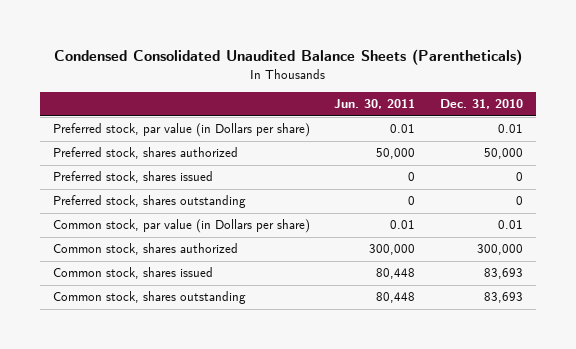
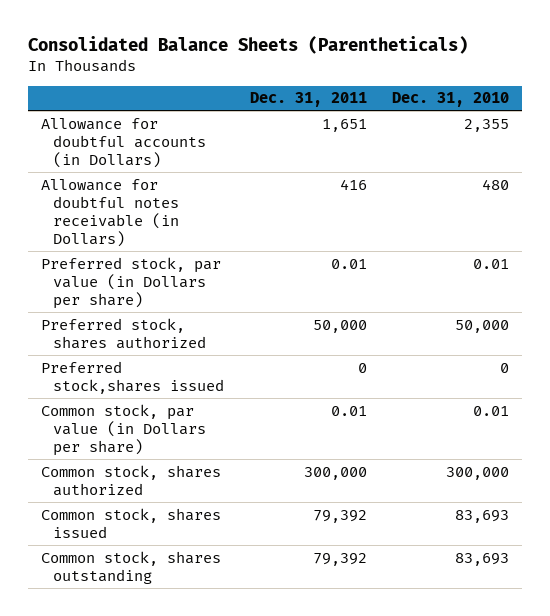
[53,48,522,65] Condensed Consolidated Unaudited Balance Sheets (Parentheticals) -> [27,35,468,54] Consolidated Balance Sheets (Parentheticals)
[334,99,416,110] Jun. 30, 2011 -> none
none -> [249,92,367,108] Dec. 31, 2011
none -> [40,117,207,168] Allowance for doubtful accounts (in Dollars)
none -> [40,178,180,247] Allowance for doubtful notes receivable (in Dollars)
[52,195,246,209] Preferred stock, shares outstanding -> none
[52,171,213,184] Preferred stock, shares issued -> [40,360,225,394] Preferred stock,shares issued

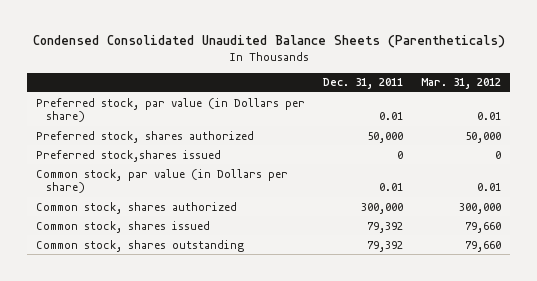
[27,35,468,54] Consolidated Balance Sheets (Parentheticals) -> [32,35,505,49] Condensed Consolidated Unaudited Balance Sheets (Parentheticals)
[392,92,510,108] Dec. 31, 2010 -> none
none -> [421,78,502,90] Mar. 31, 2012
[40,117,207,168] Allowance for doubtful accounts (in Dollars) -> none
[40,178,180,247] Allowance for doubtful notes receivable (in Dollars) -> none

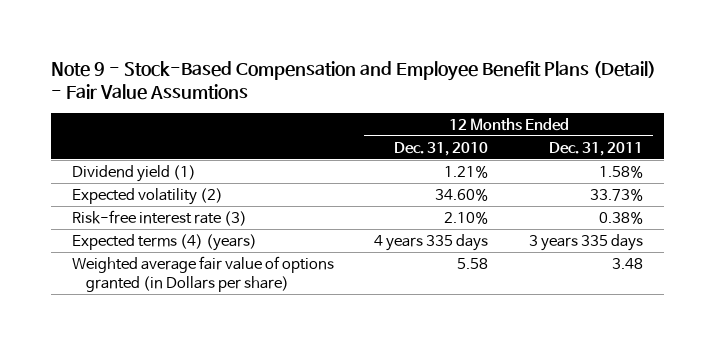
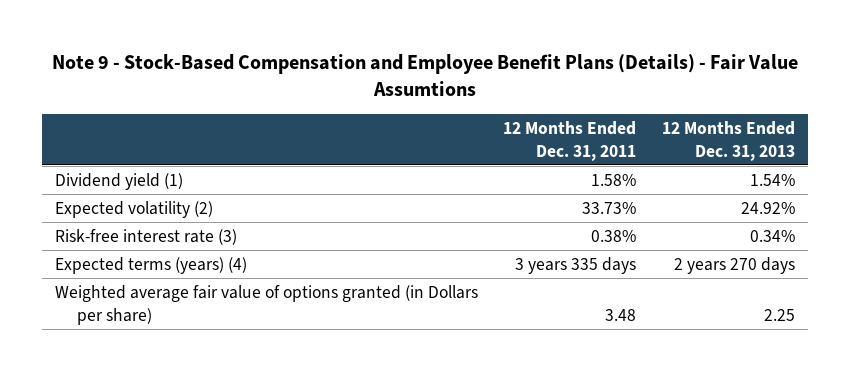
[51,60,657,101] Note 9 - Stock-Based Compensation and Employee Benefit Plans (Detail) - Fair Value Assumtions -> [51,54,798,97] Note 9 - Stock-Based Compensation and Employee Benefit Plans (Details) - Fair Value Assumtions
[394,141,489,156] Dec. 31, 2010 -> none
none -> [662,120,796,161] 12 Months Ended Dec. 31, 2013
[71,233,257,251] Expected terms (4) (years) -> [54,256,247,274] Expected terms (years) (4)

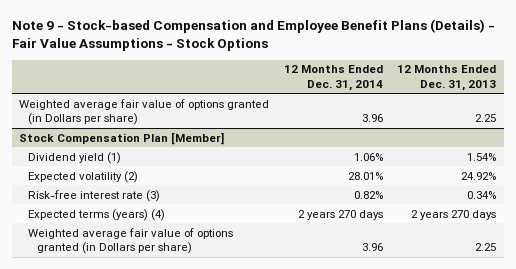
[51,54,798,97] Note 9 - Stock-Based Compensation and Employee Benefit Plans (Details) - Fair Value Assumtions -> [11,18,495,52] Note 9 - Stock-based Compensation and Employee Benefit Plans (Details) - Fair Value Assumptions - Stock Options
[503,120,637,161] 12 Months Ended Dec. 31, 2011 -> none
none -> [283,65,383,92] 12 Months Ended Dec. 31, 2014
none -> [19,98,270,126] Weighted average fair value of options granted (in Dollars per share)
none -> [19,131,225,145] Stock Compensation Plan [Member]

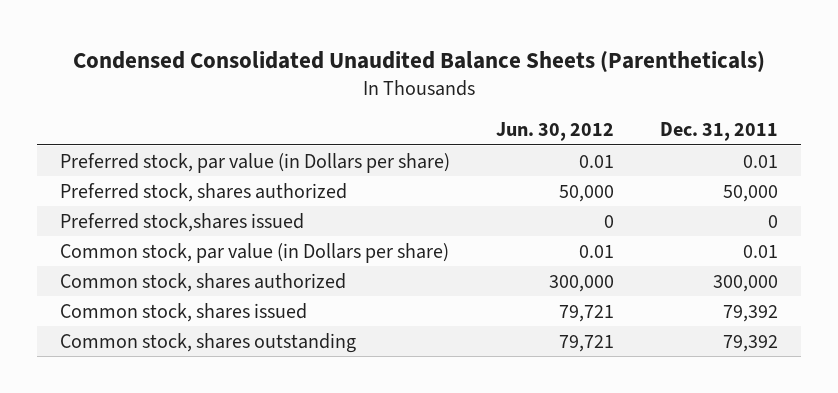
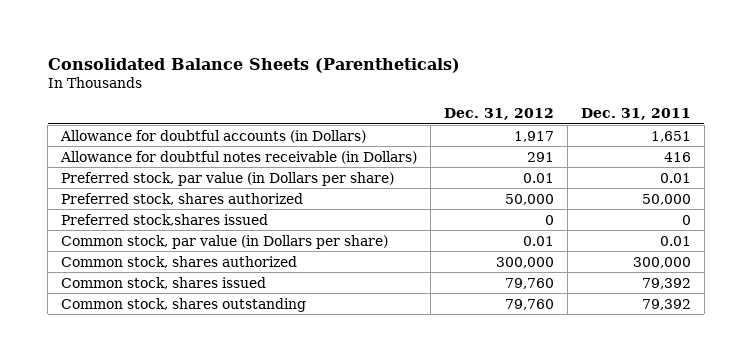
[72,50,765,73] Condensed Consolidated Unaudited Balance Sheets (Parentheticals) -> [47,57,460,73] Consolidated Balance Sheets (Parentheticals)
[495,122,614,142] Jun. 30, 2012 -> none
none -> [444,108,555,121] Dec. 31, 2012
none -> [60,129,367,143] Allowance for doubtful accounts (in Dollars)
none -> [60,150,418,164] Allowance for doubtful notes receivable (in Dollars)

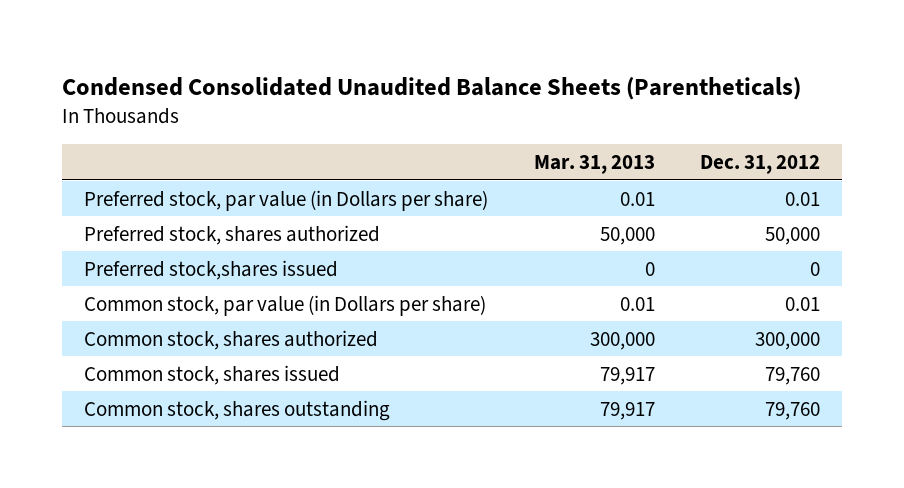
[47,57,460,73] Consolidated Balance Sheets (Parentheticals) -> [61,76,801,100] Condensed Consolidated Unaudited Balance Sheets (Parentheticals)
[580,108,691,121] Dec. 31, 2011 -> none
none -> [533,155,655,175] Mar. 31, 2013
[60,129,367,143] Allowance for doubtful accounts (in Dollars) -> none
[60,150,418,164] Allowance for doubtful notes receivable (in Dollars) -> none

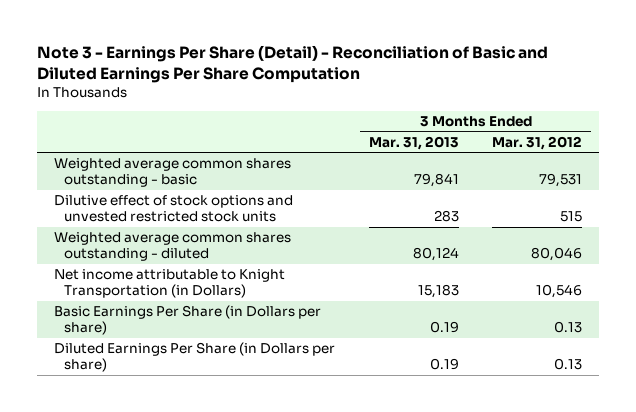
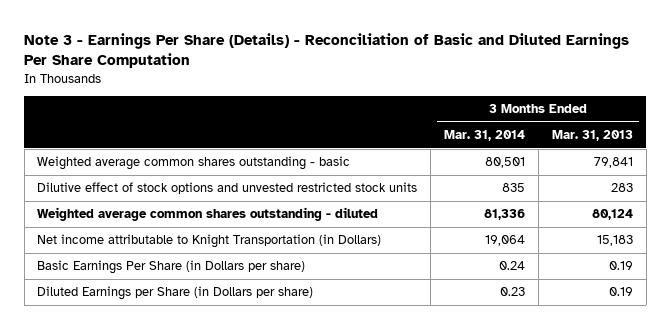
[37,45,549,84] Note 3 - Earnings Per Share (Detail) - Reconciliation of Basic and Diluted Earnings Per Share Computation -> [24,32,630,69] Note 3 - Earnings Per Share (Details) - Reconciliation of Basic and Diluted Earnings Per Share Computation
[492,135,583,150] Mar. 31, 2012 -> none
none -> [444,130,526,142] Mar. 31, 2014
[53,342,335,373] Diluted Earnings Per Share (in Dollars per share) -> [37,286,314,301] Diluted Earnings per Share (in Dollars per share)

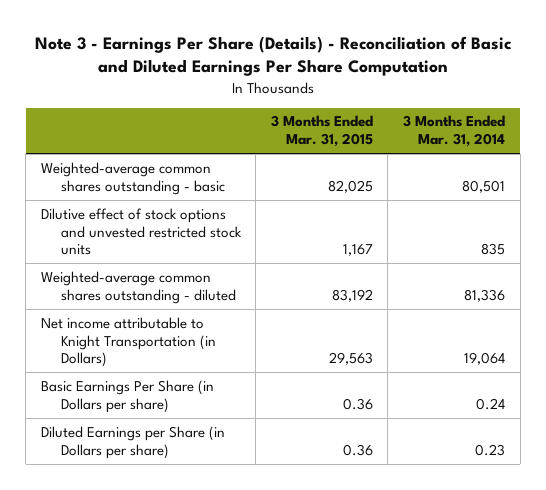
[551,130,633,142] Mar. 31, 2013 -> none
none -> [270,115,373,148] 3 Months Ended Mar. 31, 2015
[37,156,351,171] Weighted average common shares outstanding - basic -> [40,161,225,195] Weighted-average common shares outstanding - basic
[37,207,379,222] Weighted average common shares outstanding - diluted -> [40,270,236,304] Weighted-average common shares outstanding - diluted

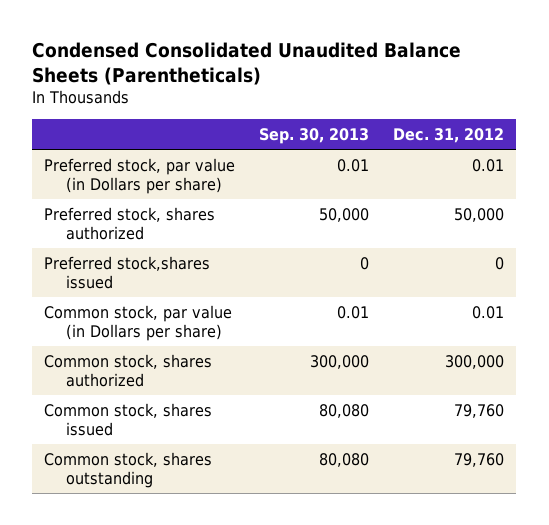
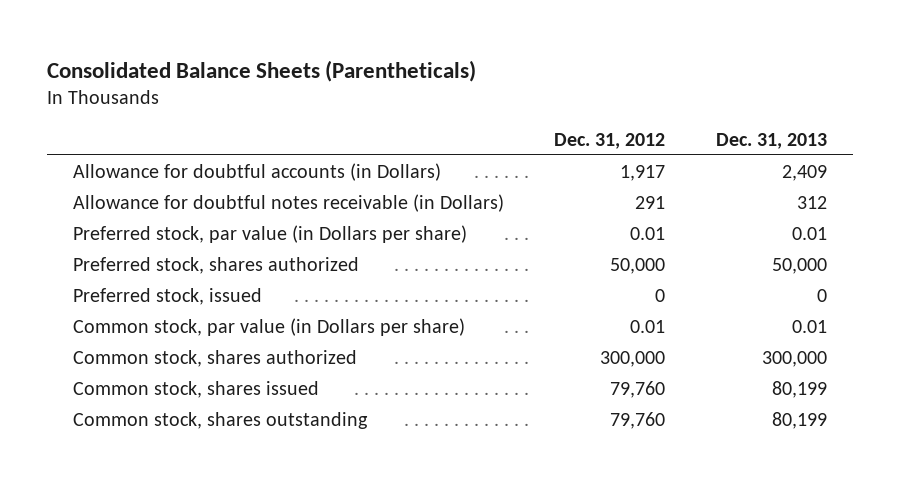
[32,41,462,85] Condensed Consolidated Unaudited Balance Sheets (Parentheticals) -> [47,59,477,82] Consolidated Balance Sheets (Parentheticals)
[259,128,370,145] Sep. 30, 2013 -> none
none -> [716,132,828,149] Dec. 31, 2013
none -> [72,162,441,181] Allowance for doubtful accounts (in Dollars)
none -> [72,193,504,212] Allowance for doubtful notes receivable (in Dollars)
[44,255,211,290] Preferred stock,shares issued -> [72,287,262,305] Preferred stock, issued

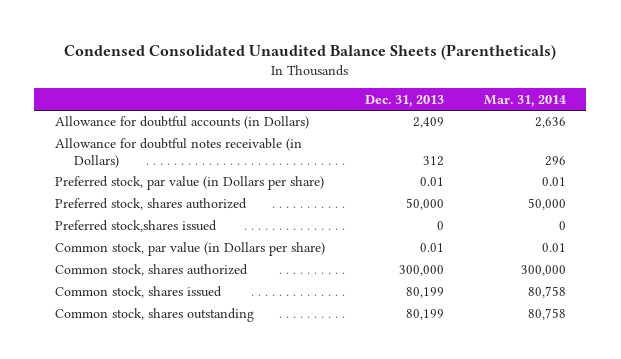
[47,59,477,82] Consolidated Balance Sheets (Parentheticals) -> [64,43,557,60] Condensed Consolidated Unaudited Balance Sheets (Parentheticals)
[554,132,666,149] Dec. 31, 2012 -> none
none -> [484,94,567,107] Mar. 31, 2014
[72,287,262,305] Preferred stock, issued -> [54,220,217,233] Preferred stock,shares issued

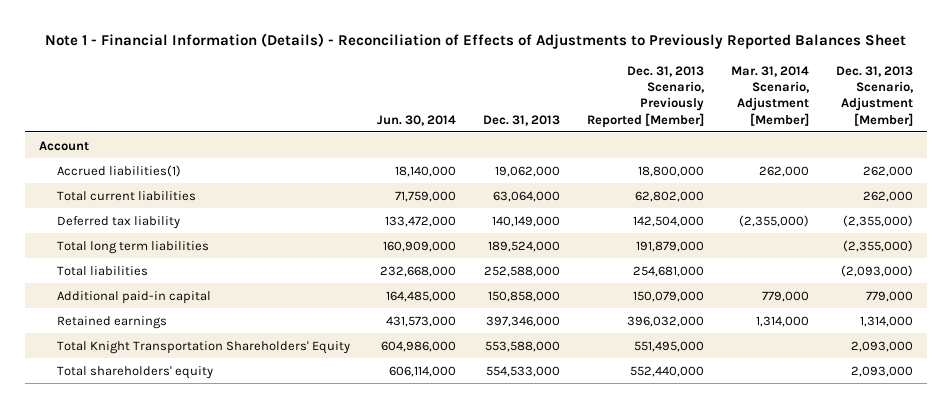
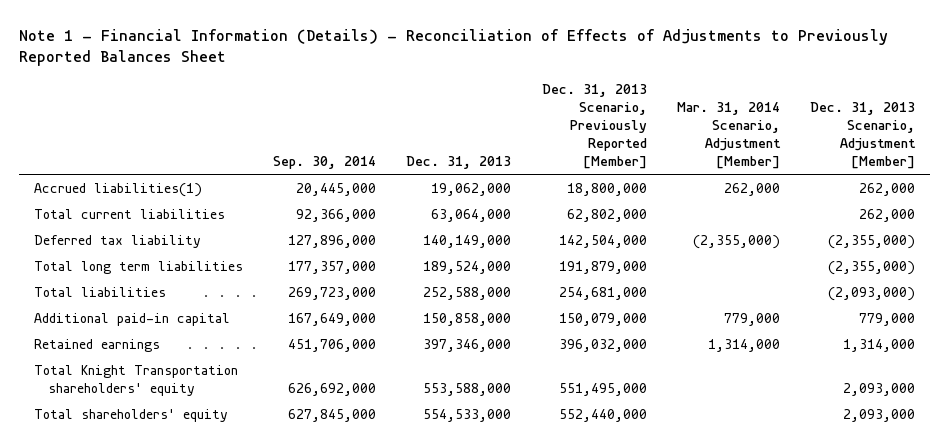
[377,114,457,126] Jun. 30, 2014 -> none
none -> [273,155,377,169] Sep. 30, 2014
[38,140,89,151] Account -> none
[56,340,350,354] Total Knight Transportation Shareholders' Equity -> [33,364,238,396] Total Knight Transportation shareholders' equity

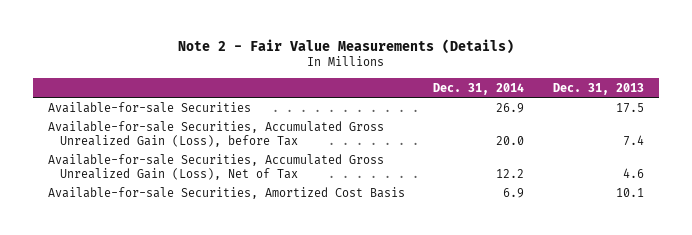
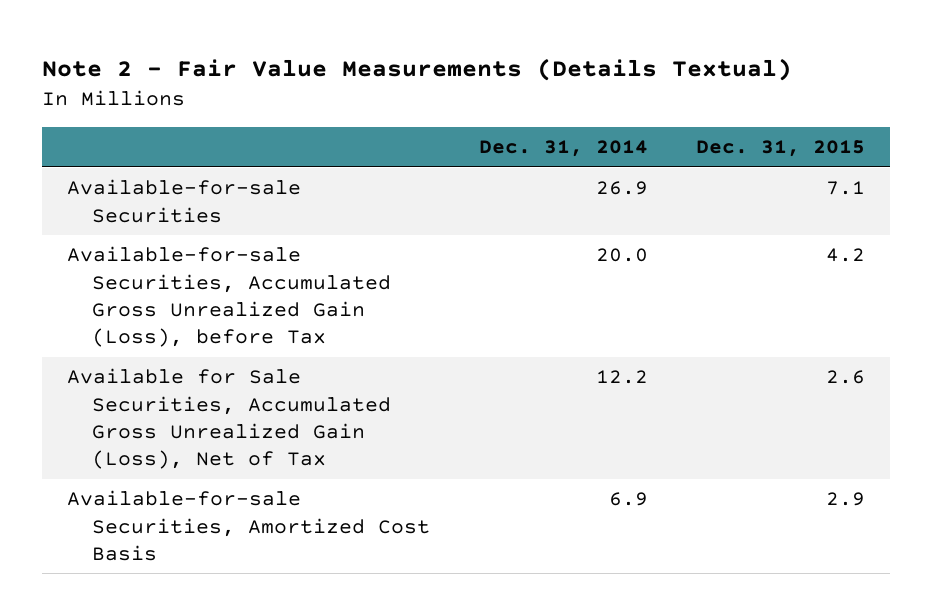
[177,38,514,54] Note 2 - Fair Value Measurements (Details) -> [42,57,793,81] Note 2 - Fair Value Measurements (Details Textual)
[553,82,645,95] Dec. 31, 2013 -> none
none -> [696,140,866,158] Dec. 31, 2015
[47,153,384,180] Available-for-sale Securities, Accumulated Gross Unrealized Gain (Loss), Net of Tax -> [66,368,391,470] Available for Sale Securities, Accumulated Gross Unrealized Gain (Loss), Net of Tax

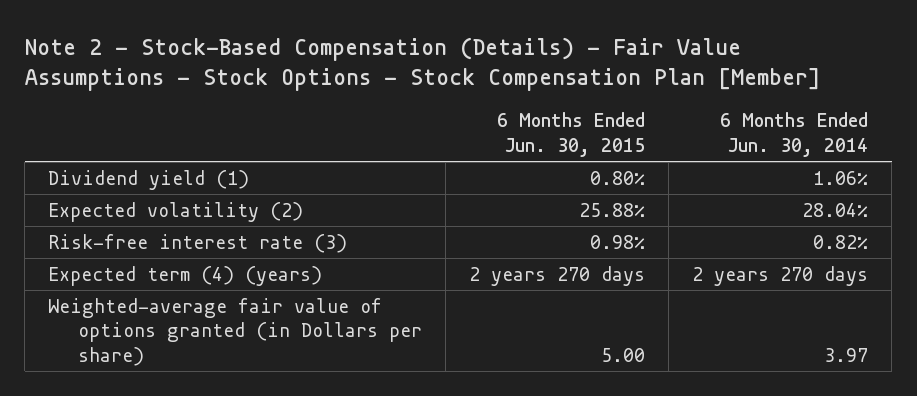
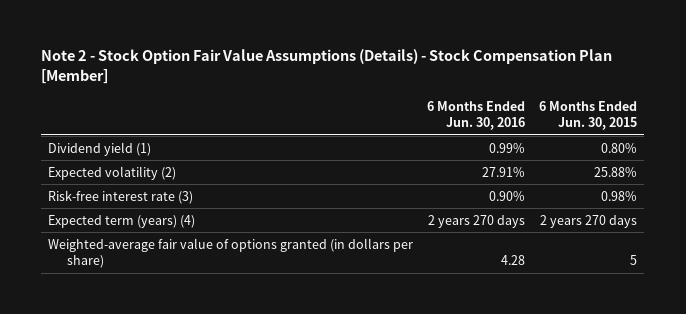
[24,36,820,91] Note 2 - Stock-Based Compensation (Details) - Fair Value Assumptions - Stock Options - Stock Compensation Plan [Member] -> [41,49,613,85] Note 2 - Stock Option Fair Value Assumptions (Details) - Stock Compensation Plan [Member]
[720,112,869,157] 6 Months Ended Jun. 30, 2014 -> none
none -> [427,100,526,131] 6 Months Ended Jun. 30, 2016
[48,265,323,286] Expected term (4) (years) -> [48,214,196,228] Expected term (years) (4)
[48,297,422,366] Weighted-average fair value of options granted (in Dollars per share) -> [48,237,414,269] Weighted-average fair value of options granted (in dollars per share)
[600,347,645,362] 5.00 -> [630,255,638,266] 5

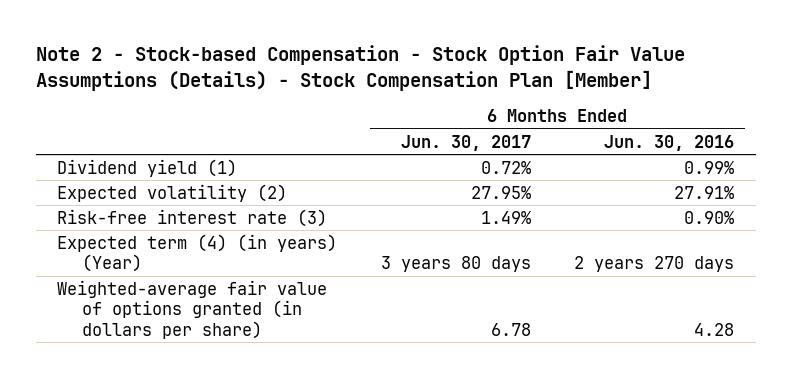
[41,49,613,85] Note 2 - Stock Option Fair Value Assumptions (Details) - Stock Compensation Plan [Member] -> [35,45,685,92] Note 2 - Stock-based Compensation - Stock Option Fair Value Assumptions (Details) - Stock Compensation Plan [Member]
[539,100,638,131] 6 Months Ended Jun. 30, 2015 -> none
none -> [400,134,531,151] Jun. 30, 2017
[48,214,196,228] Expected term (years) (4) -> [57,233,338,273] Expected term (4) (in years) (Year)

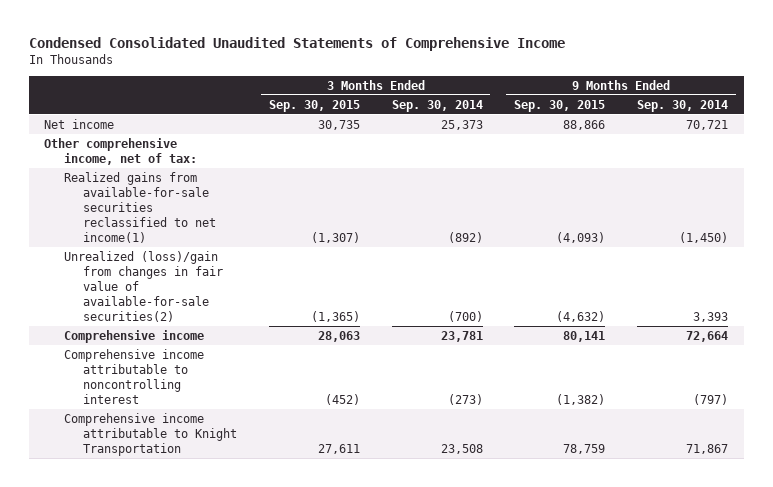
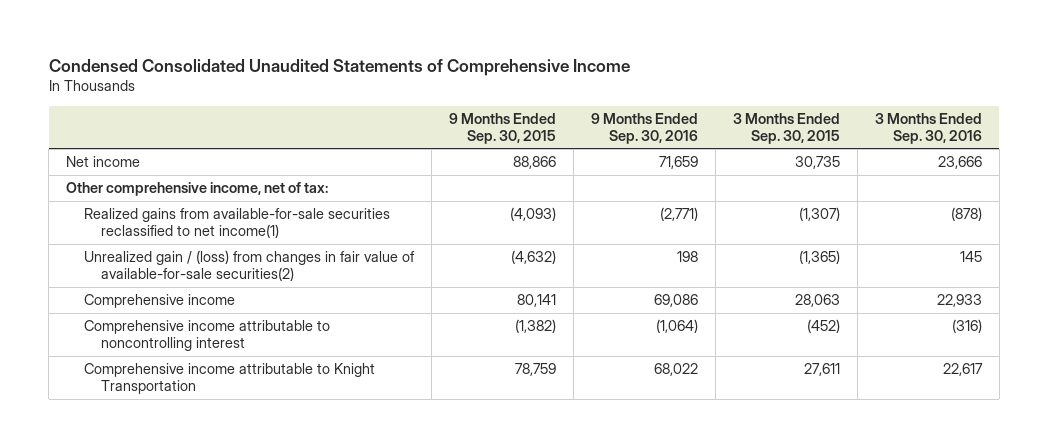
[391,99,483,112] Sep. 30, 2014 -> none
[637,99,729,112] Sep. 30, 2014 -> none
none -> [590,113,698,144] 9 Months Ended Sep. 30, 2016
none -> [874,113,982,144] 3 Months Ended Sep. 30, 2016
[63,250,224,322] Unrealized (loss)/gain from changes in fair value of available-for-sale securities(2) -> [83,250,415,282] Unrealized gain / (loss) from changes in fair value of available-for-sale securities(2)

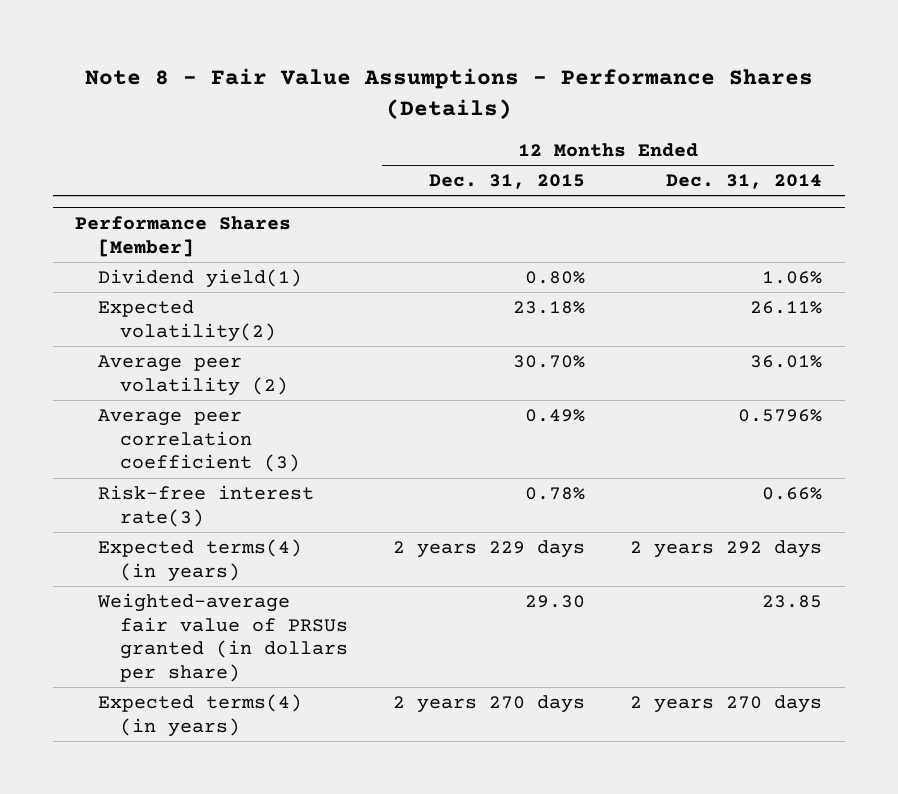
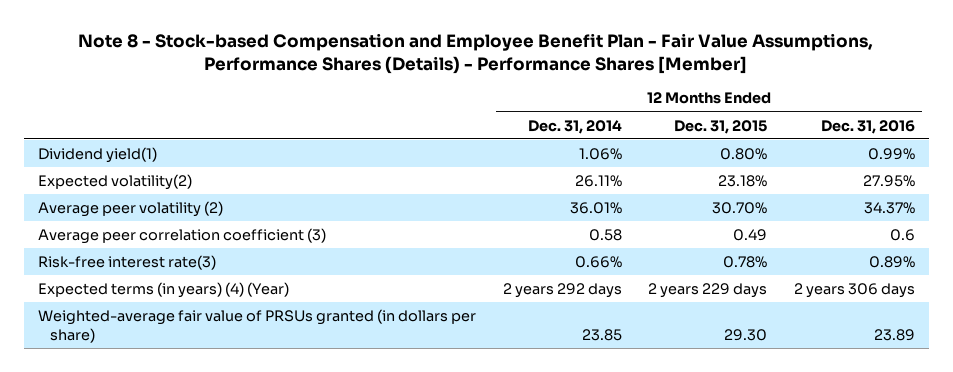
[84,67,813,121] Note 8 - Fair Value Assumptions - Performance Shares (Details) -> [78,33,874,74] Note 8 - Stock-based Compensation and Employee Benefit Plan - Fair Value Assumptions, Performance Shares (Details) - Performance Shares [Member]
none -> [821,119,916,134] Dec. 31, 2016
[75,215,292,257] Performance Shares [Member] -> none
[524,408,585,422] 0.49% -> [733,228,768,241] 0.49
[738,408,823,422] 0.5796% -> [588,228,622,241] 0.58
[97,538,302,582] Expected terms(4) (in years) -> [37,281,289,298] Expected terms (in years) (4) (Year)
[97,693,302,737] Expected terms(4) (in years) -> none

